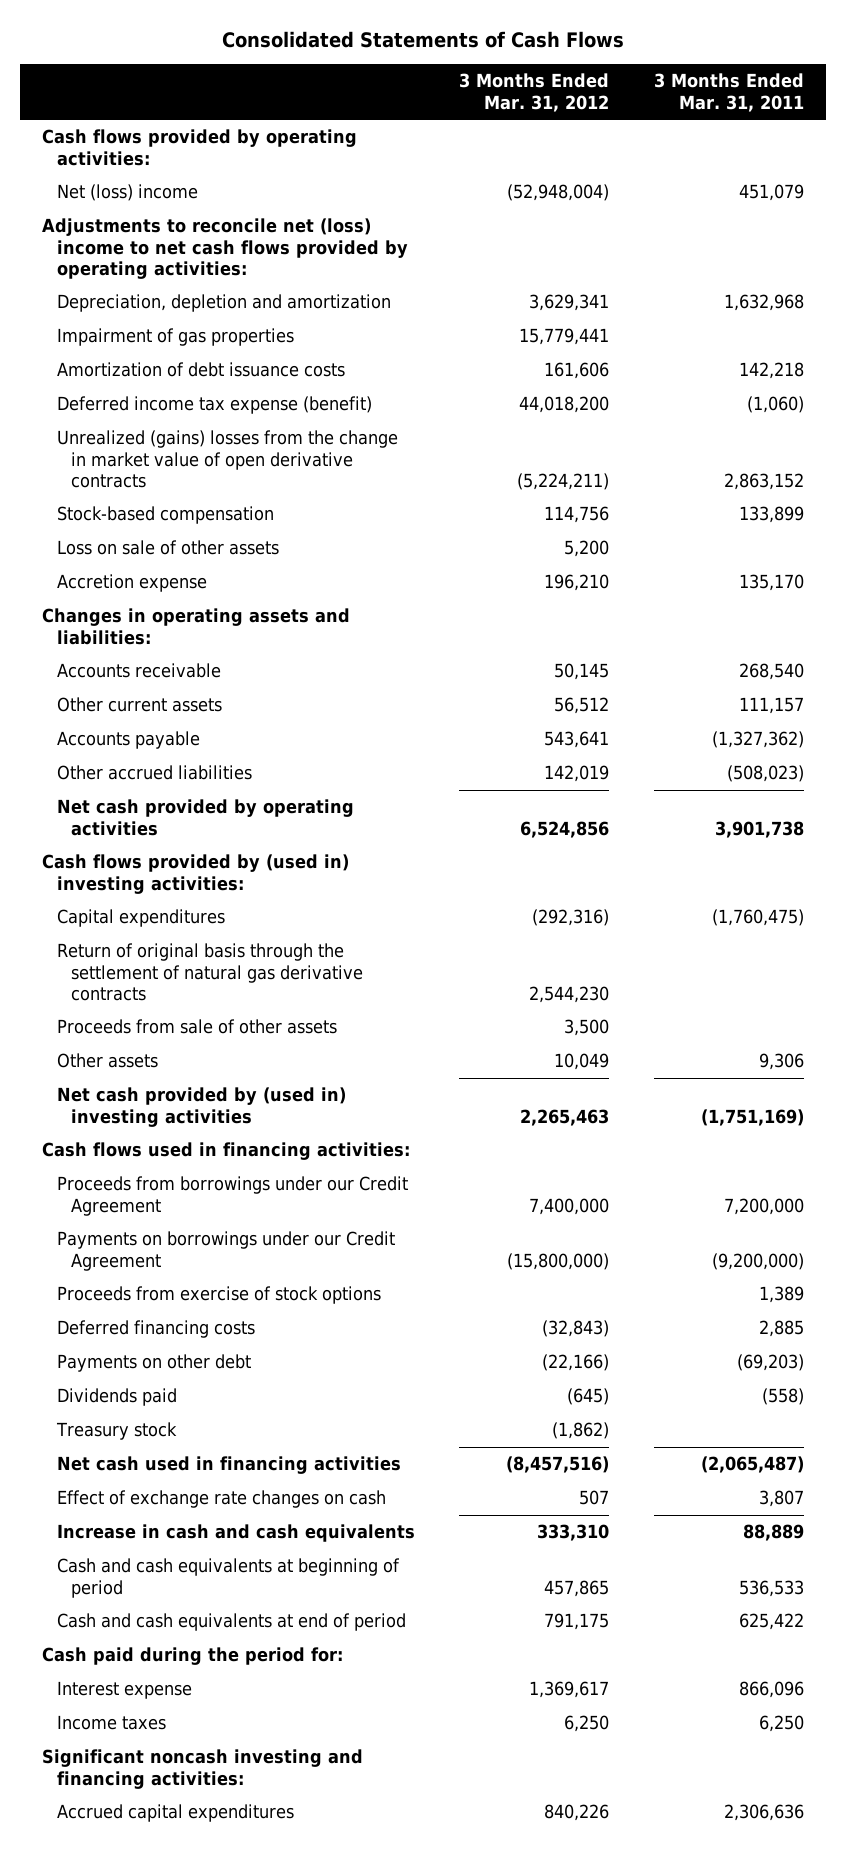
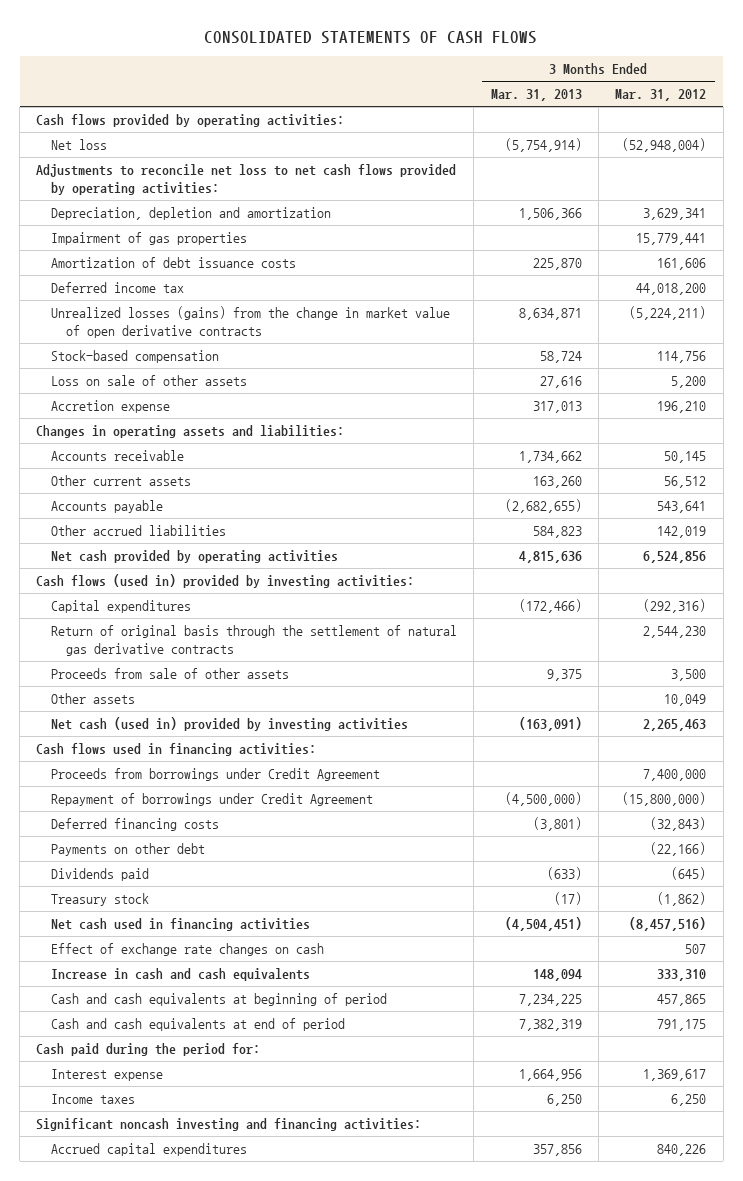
[221,30,624,48] Consolidated Statements of Cash Flows -> [204,30,538,44] CONSOLIDATED STATEMENTS OF CASH FLOWS
[653,73,804,112] 3 Months Ended Mar. 31, 2011 -> none
none -> [490,89,582,102] Mar. 31, 2013
[56,184,198,202] Net (loss) income -> [50,139,107,151] Net loss
[42,218,408,279] Adjustments to reconcile net (loss) income to net cash flows provided by operating activities: -> [36,164,457,196] Adjustments to reconcile net loss to net cash flows provided by operating activities:
[56,396,372,415] Deferred income tax expense (benefit) -> [50,282,184,294] Deferred income tax
[56,430,398,488] Unrealized (gains) losses from the change in market value of open derivative contracts -> [50,306,450,339] Unrealized losses (gains) from the change in market value of open derivative contracts
[42,854,350,894] Cash flows provided by (used in) investing activities: -> [36,574,415,589] Cash flows (used in) provided by investing activities:
[56,1087,346,1127] Net cash provided by (used in) investing activities -> [50,717,408,732] Net cash (used in) provided by investing activities
[56,1286,381,1305] Proceeds from exercise of stock options -> none
[56,1176,408,1216] Proceeds from borrowings under our Credit Agreement -> [50,768,380,782] Proceeds from borrowings under Credit Agreement
[56,1231,395,1271] Payments on borrowings under our Credit Agreement -> [50,793,373,807] Repayment of borrowings under Credit Agreement

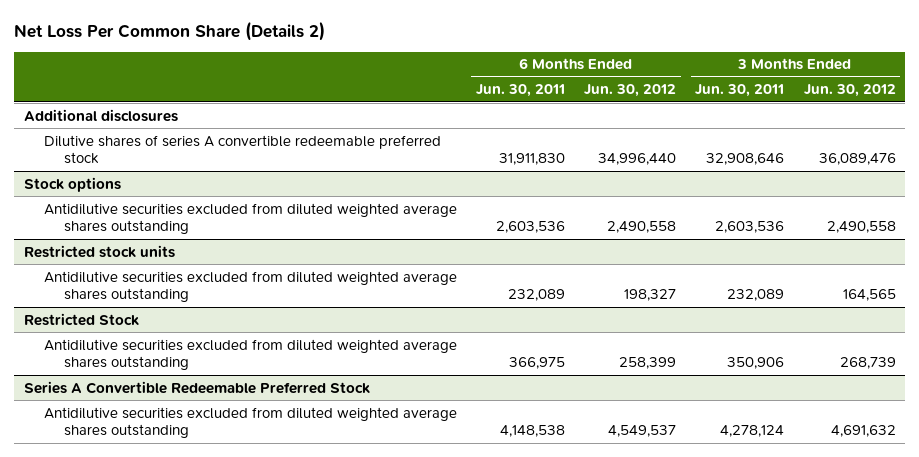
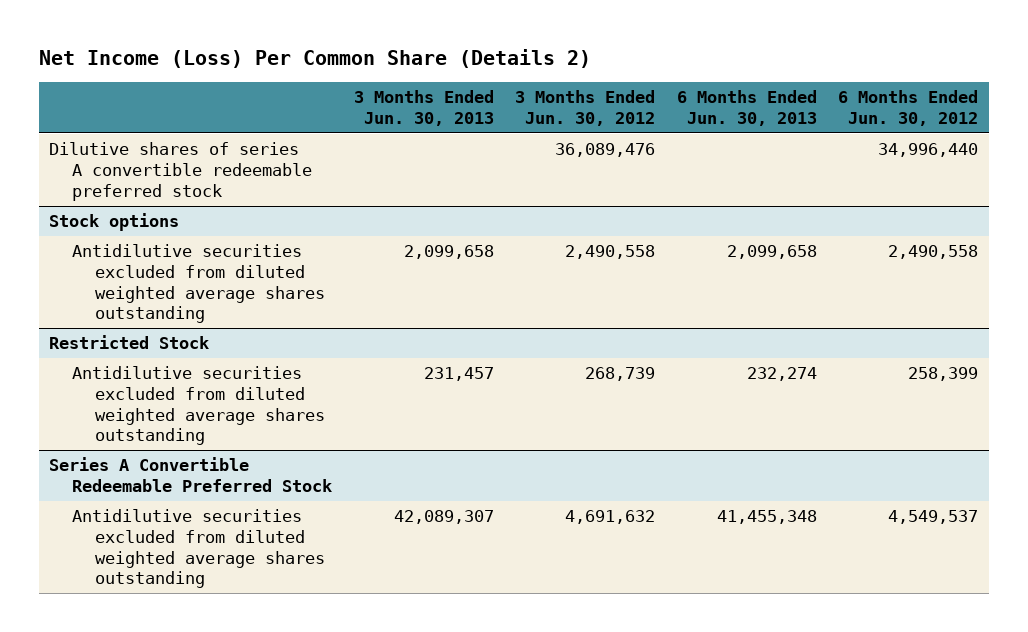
[13,20,325,41] Net Loss Per Common Share (Details 2) -> [38,48,591,68] Net Income (Loss) Per Common Share (Details 2)
[475,84,565,98] Jun. 30, 2011 -> none
[695,84,785,98] Jun. 30, 2011 -> none
none -> [353,90,494,126] 3 Months Ended Jun. 30, 2013
none -> [676,90,817,126] 6 Months Ended Jun. 30, 2013
[23,108,178,122] Additional disclosures -> none
[23,244,175,258] Restricted stock units -> none
[43,270,457,303] Antidilutive securities excluded from diluted weighted average shares outstanding -> none

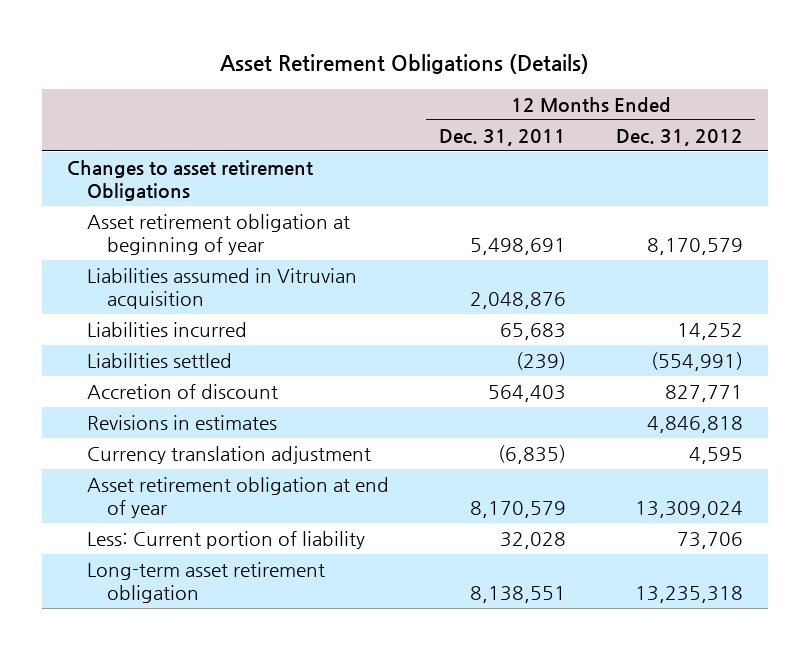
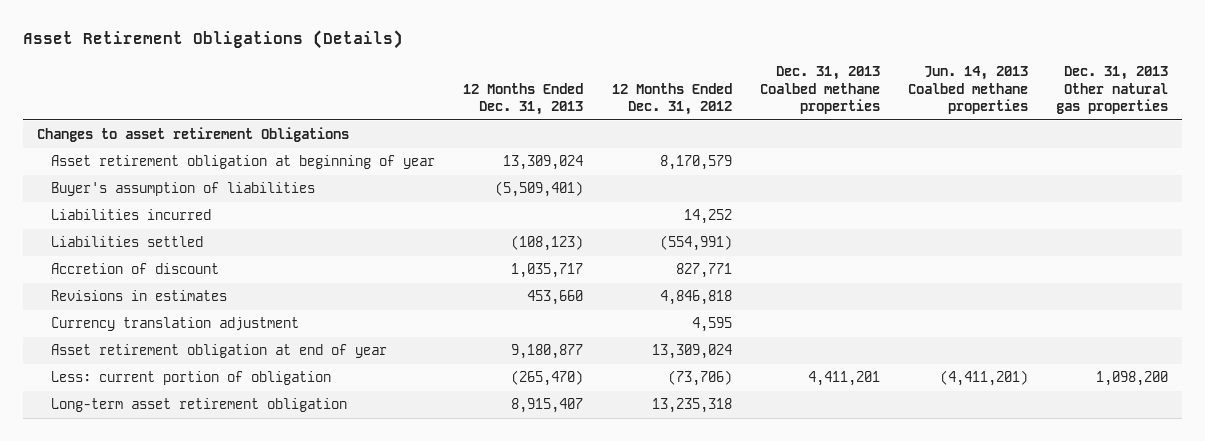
[438,128,566,146] Dec. 31, 2011 -> none
none -> [463,82,584,116] 12 Months Ended Dec. 31, 2013
none -> [759,66,880,115] Dec. 31, 2013 Coalbed methane properties
none -> [907,66,1028,115] Jun. 14, 2013 Coalbed methane properties
none -> [1056,66,1169,115] Dec. 31, 2013 Other natural gas properties
[86,268,357,310] Liabilities assumed in Vitruvian acquisition -> none
none -> [51,182,316,197] Buyer's assumption of liabilities
[86,531,365,550] Less: Current portion of liability -> [51,371,332,386] Less: current portion of obligation
[676,532,743,550] 73,706 -> [667,370,732,387] (73,706)

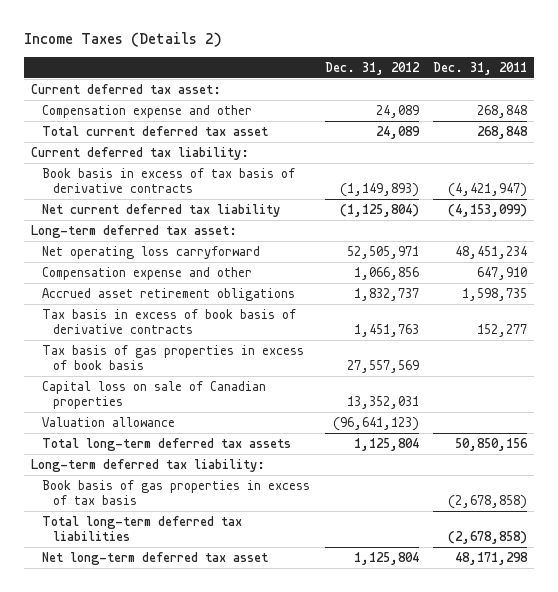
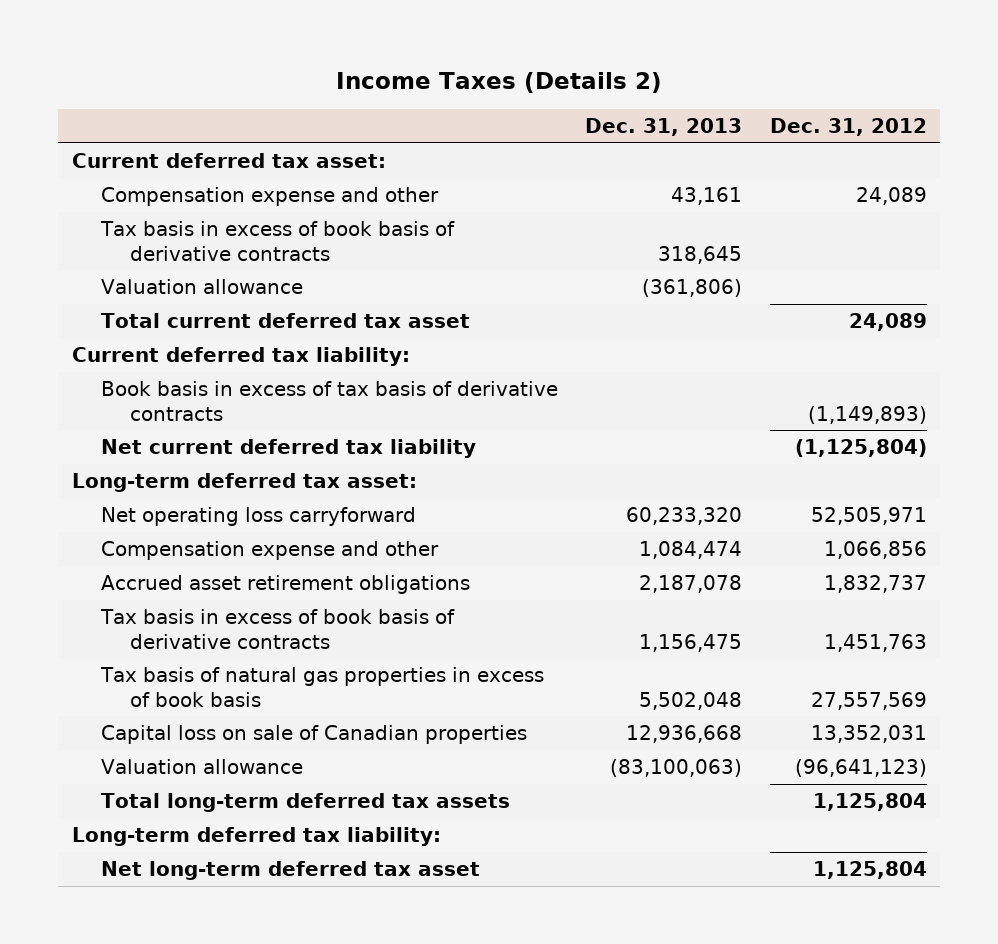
[432,62,527,76] Dec. 31, 2011 -> none
none -> [585,118,743,137] Dec. 31, 2013
none -> [99,221,455,261] Tax basis in excess of book basis of derivative contracts
none -> [100,279,303,295] Valuation allowance
[42,344,305,370] Tax basis of gas properties in excess of book basis -> [99,667,544,707] Tax basis of natural gas properties in excess of book basis
[42,479,311,505] Book basis of gas properties in excess of tax basis -> none
[42,515,243,541] Total long-term deferred tax liabilities -> none

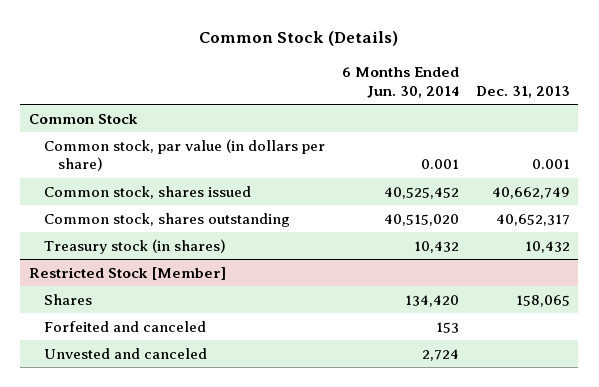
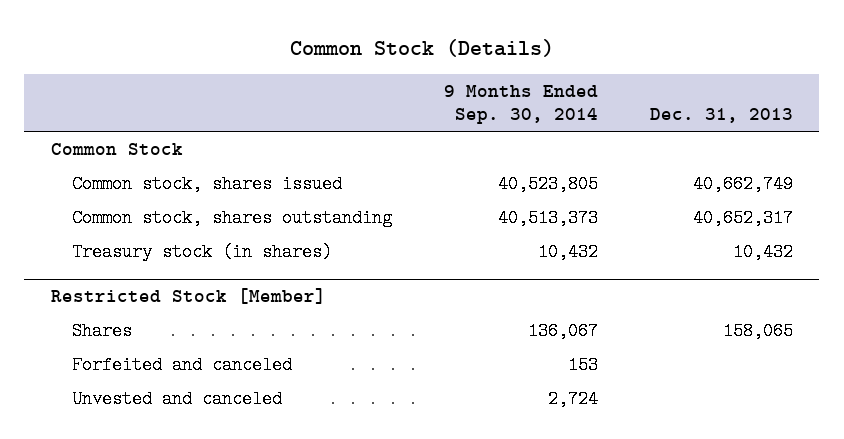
[341,66,459,98] 6 Months Ended Jun. 30, 2014 -> none
none -> [443,85,598,125] 9 Months Ended Sep. 30, 2014
[43,138,325,172] Common stock, par value (in dollars per share) -> none

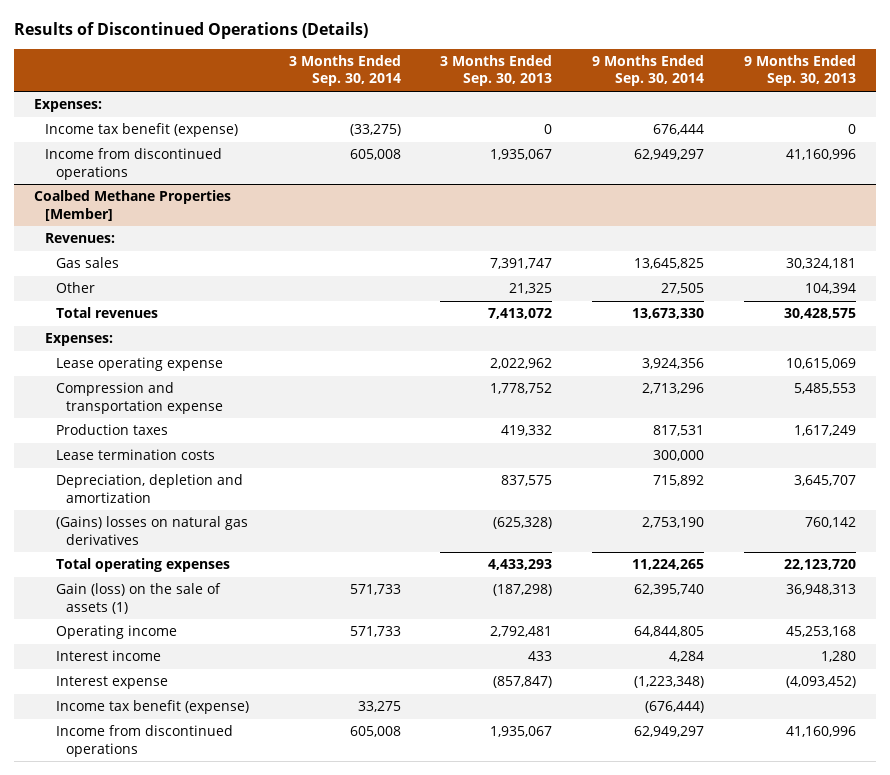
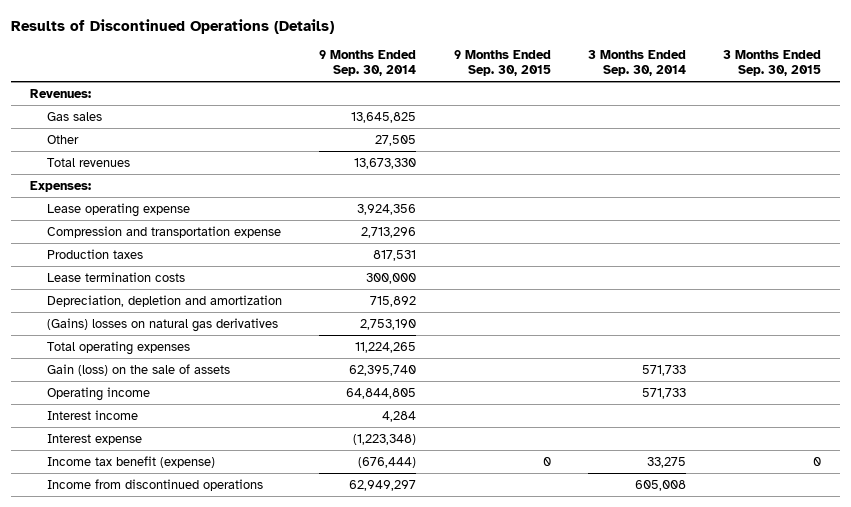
[440,55,553,87] 3 Months Ended Sep. 30, 2013 -> none
[744,55,857,87] 9 Months Ended Sep. 30, 2013 -> none
none -> [453,50,551,77] 9 Months Ended Sep. 30, 2015
none -> [723,50,822,77] 3 Months Ended Sep. 30, 2015
[34,99,103,113] Expenses: -> none
[44,123,238,138] Income tax benefit (expense) -> none
[44,148,222,180] Income from discontinued operations -> none
[34,190,232,221] Coalbed Methane Properties [Member] -> none
[55,583,221,614] Gain (loss) on the sale of assets (1) -> [46,363,230,376] Gain (loss) on the sale of assets

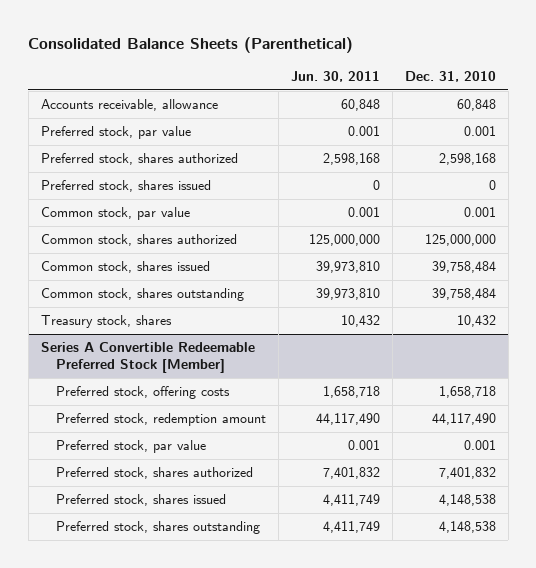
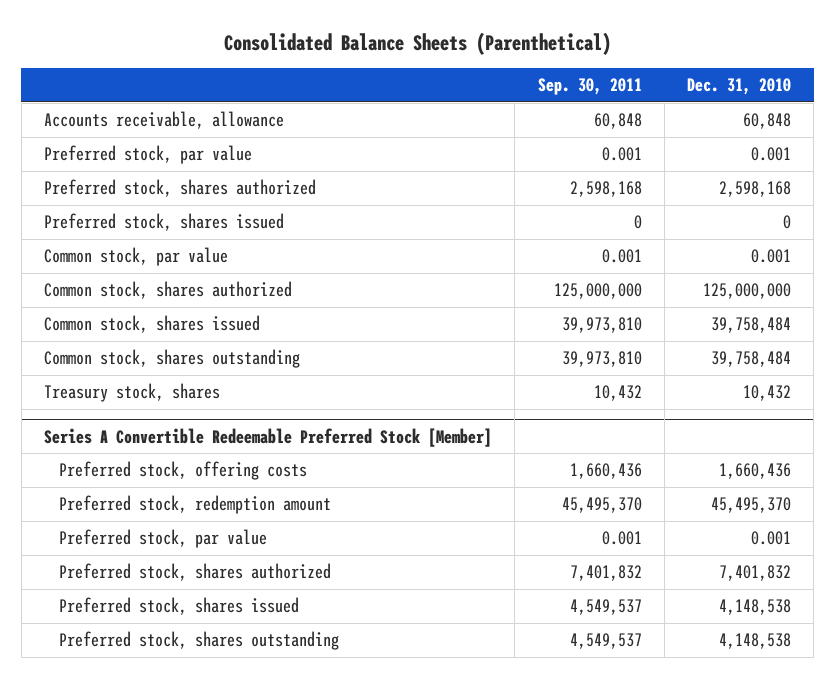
[291,70,381,82] Jun. 30, 2011 -> none
none -> [537,78,642,96] Sep. 30, 2011
[438,386,496,399] 1,658,718 -> [719,463,792,480] 1,660,436
[431,413,496,426] 44,117,490 -> [711,497,792,514] 45,495,370

